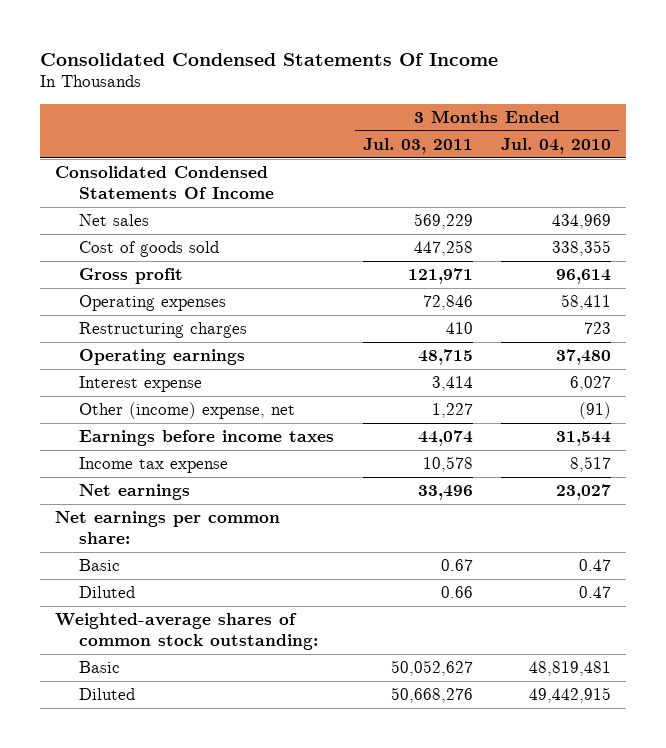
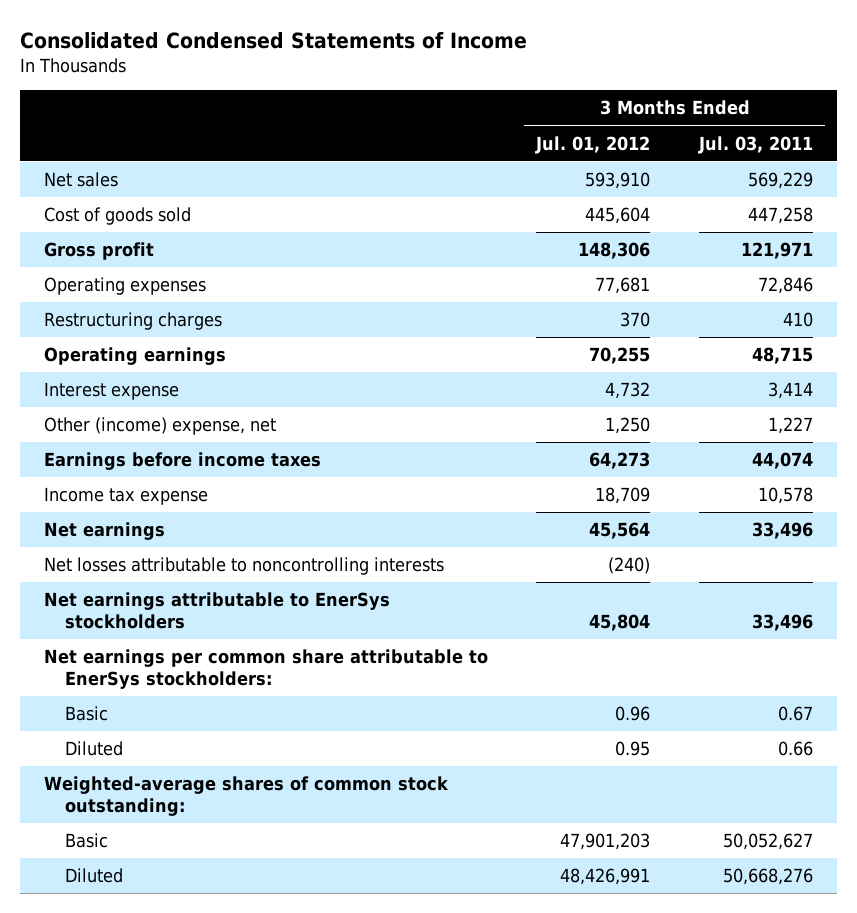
[40,52,499,66] Consolidated Condensed Statements Of Income -> [19,31,527,49] Consolidated Condensed Statements of Income
[501,137,612,154] Jul. 04, 2010 -> none
none -> [535,135,651,154] Jul. 01, 2012
[54,166,274,199] Consolidated Condensed Statements Of Income -> none
none -> [43,557,444,576] Net losses attributable to noncontrolling interests
none -> [43,592,390,629] Net earnings attributable to EnerSys stockholders
[54,511,280,544] Net earnings per common share: -> [43,649,488,689] Net earnings per common share attributable to EnerSys stockholders:

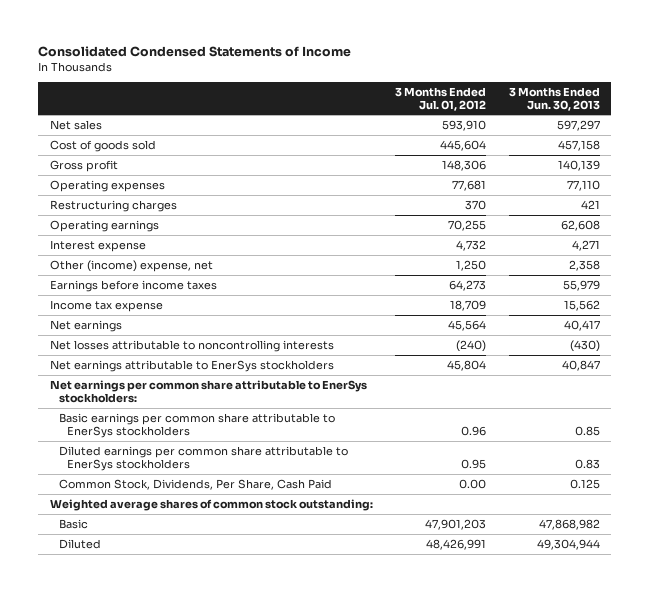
[698,135,814,154] Jul. 03, 2011 -> none
none -> [508,86,600,111] 3 Months Ended Jun. 30, 2013
[65,706,109,722] Basic -> [58,413,335,438] Basic earnings per common share attributable to EnerSys stockholders
[65,741,124,757] Diluted -> [58,446,348,471] Diluted earnings per common share attributable to EnerSys stockholders
none -> [58,479,332,491] Common Stock, Dividends, Per Share, Cash Paid
[43,776,449,816] Weighted-average shares of common stock outstanding: -> [49,499,373,512] Weighted average shares of common stock outstanding:

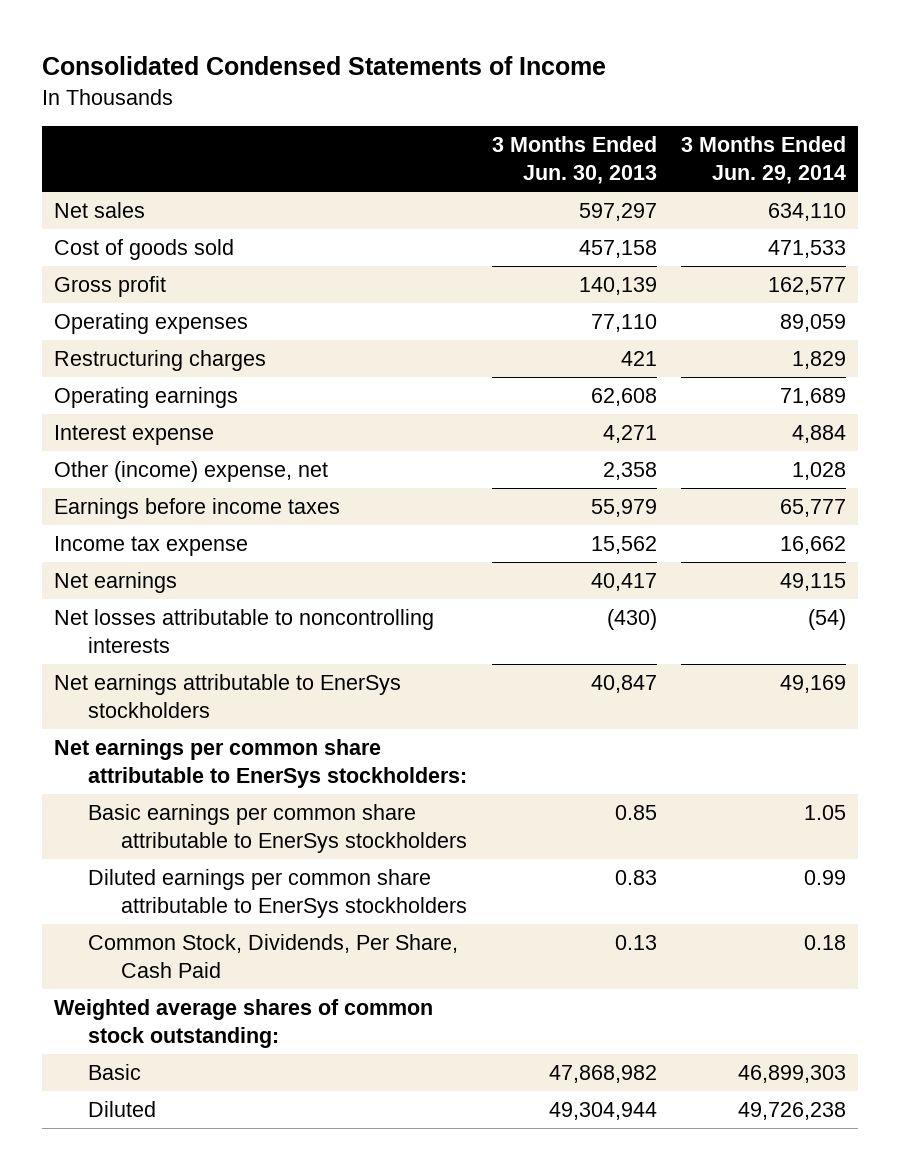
[395,86,487,111] 3 Months Ended Jul. 01, 2012 -> none
none -> [680,136,846,185] 3 Months Ended Jun. 29, 2014
[569,479,600,490] 0.125 -> [614,934,657,950] 0.13

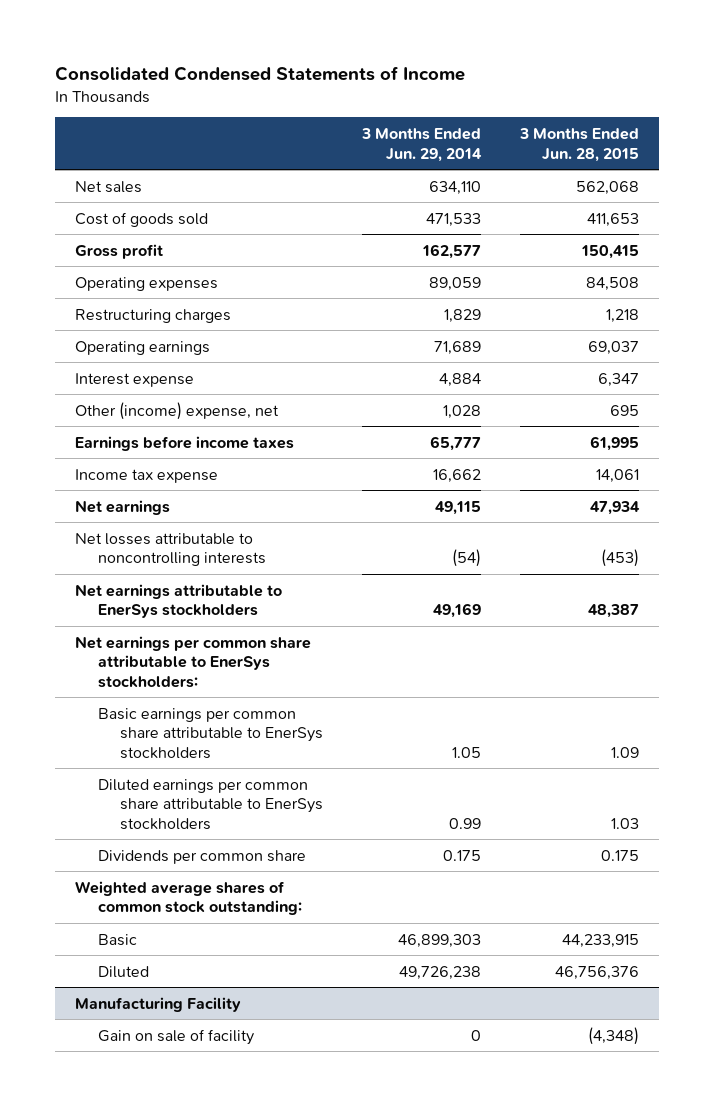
[491,136,657,185] 3 Months Ended Jun. 30, 2013 -> none
none -> [519,128,640,162] 3 Months Ended Jun. 28, 2015
[87,933,458,979] Common Stock, Dividends, Per Share, Cash Paid -> [97,849,306,864] Dividends per common share
[803,934,846,950] 0.18 -> [443,849,482,861] 0.175
none -> [74,996,241,1012] Manufacturing Facility
none -> [97,1028,254,1045] Gain on sale of facility

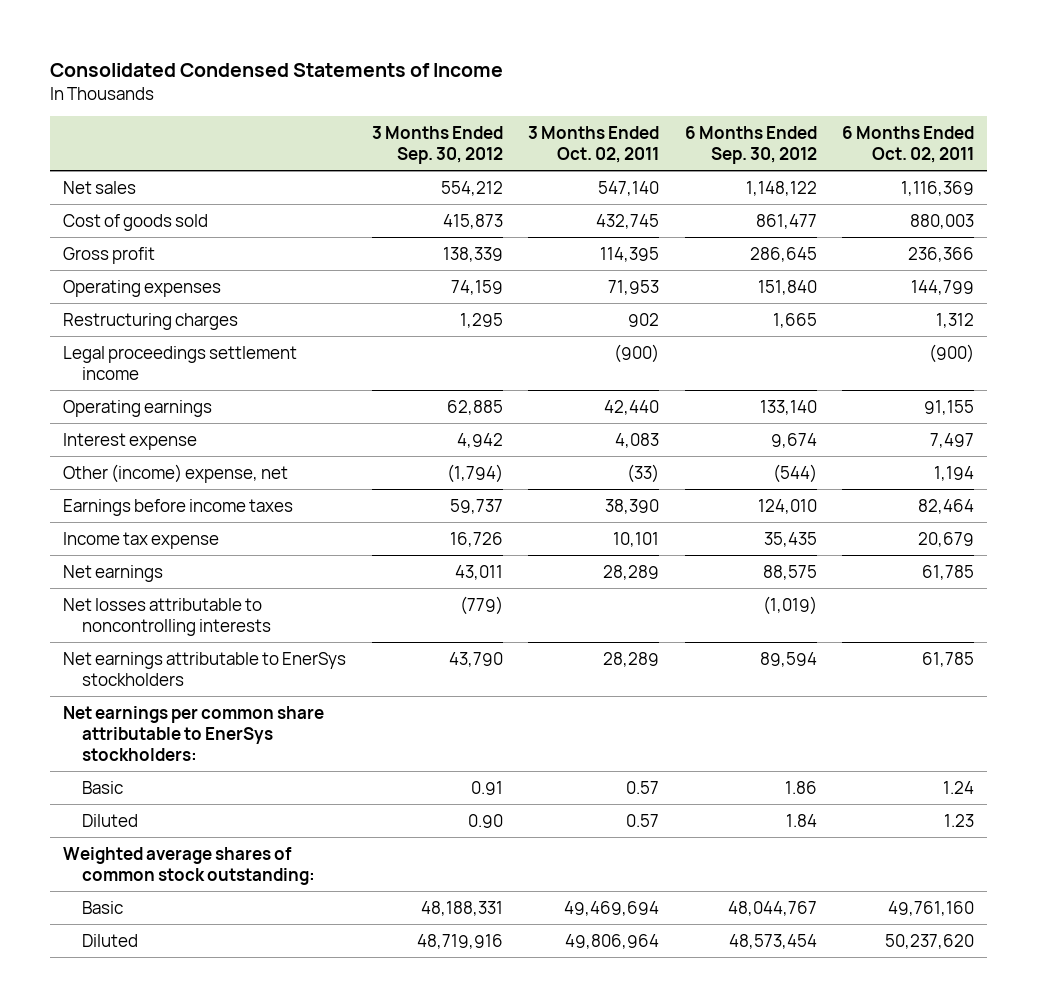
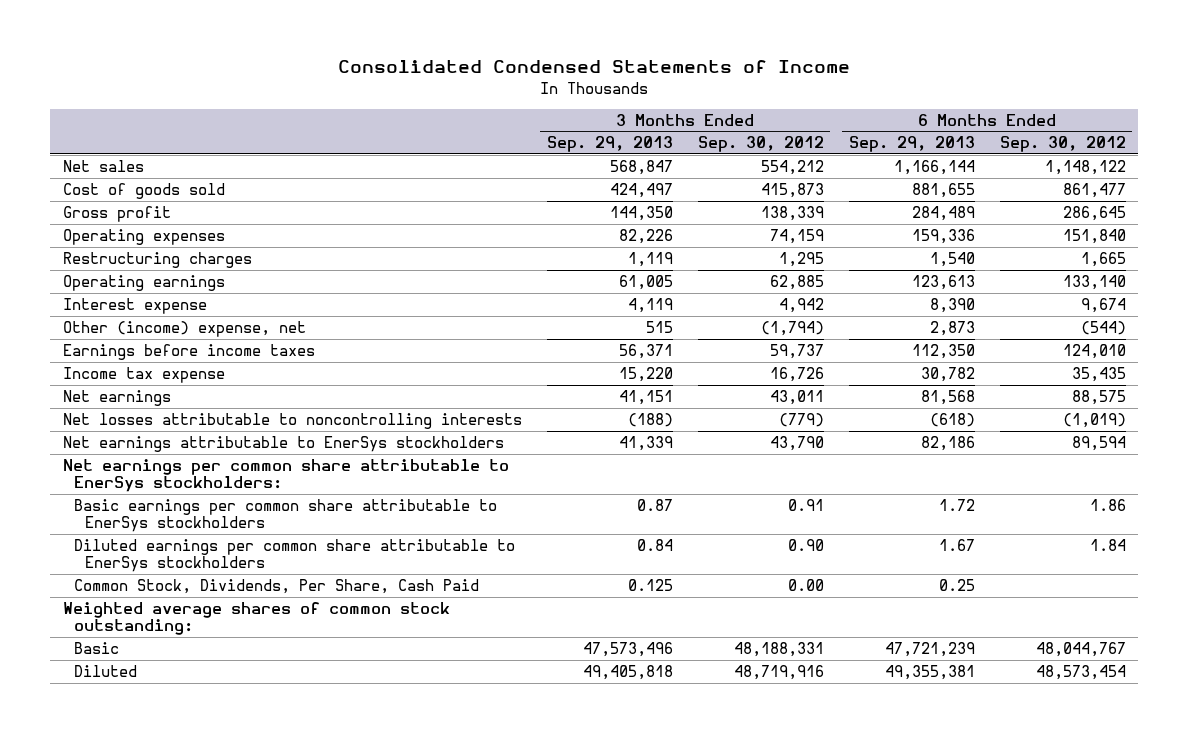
[528,125,660,164] 3 Months Ended Oct. 02, 2011 -> none
[842,125,975,164] 6 Months Ended Oct. 02, 2011 -> none
none -> [546,136,673,153] Sep. 29, 2013
none -> [848,136,975,153] Sep. 29, 2013
[63,345,298,380] Legal proceedings settlement income -> none
[81,780,123,794] Basic -> [73,499,497,533] Basic earnings per common share attributable to EnerSys stockholders
[81,813,138,827] Diluted -> [73,539,515,573] Diluted earnings per common share attributable to EnerSys stockholders
none -> [73,579,479,595] Common Stock, Dividends, Per Share, Cash Paid

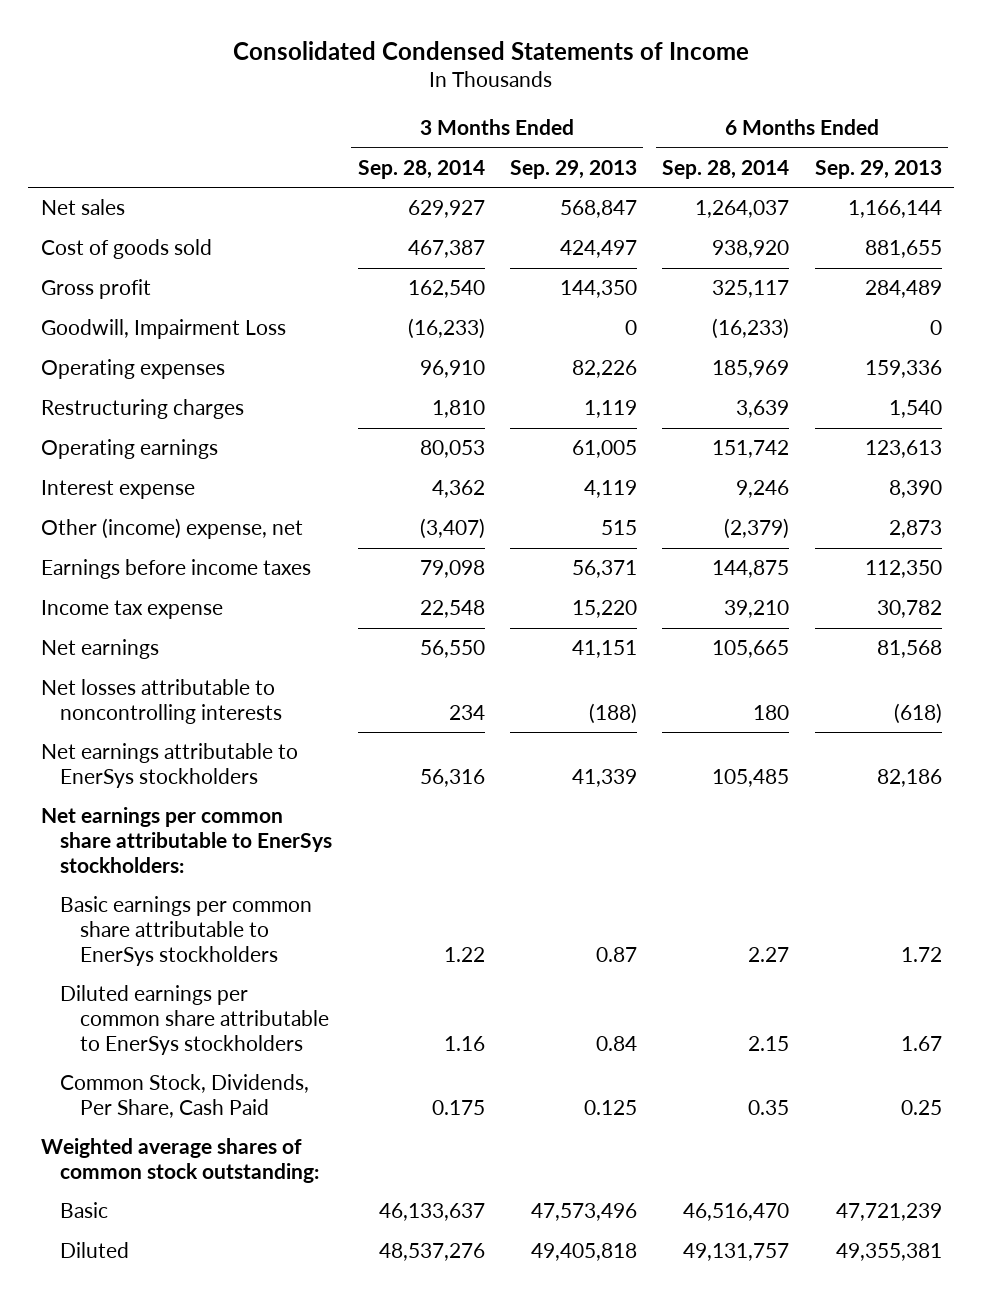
[697,136,824,153] Sep. 30, 2012 -> none
[999,136,1126,153] Sep. 30, 2012 -> none
none -> [357,159,485,179] Sep. 28, 2014
none -> [662,159,790,179] Sep. 28, 2014
none -> [40,319,286,340] Goodwill, Impairment Loss

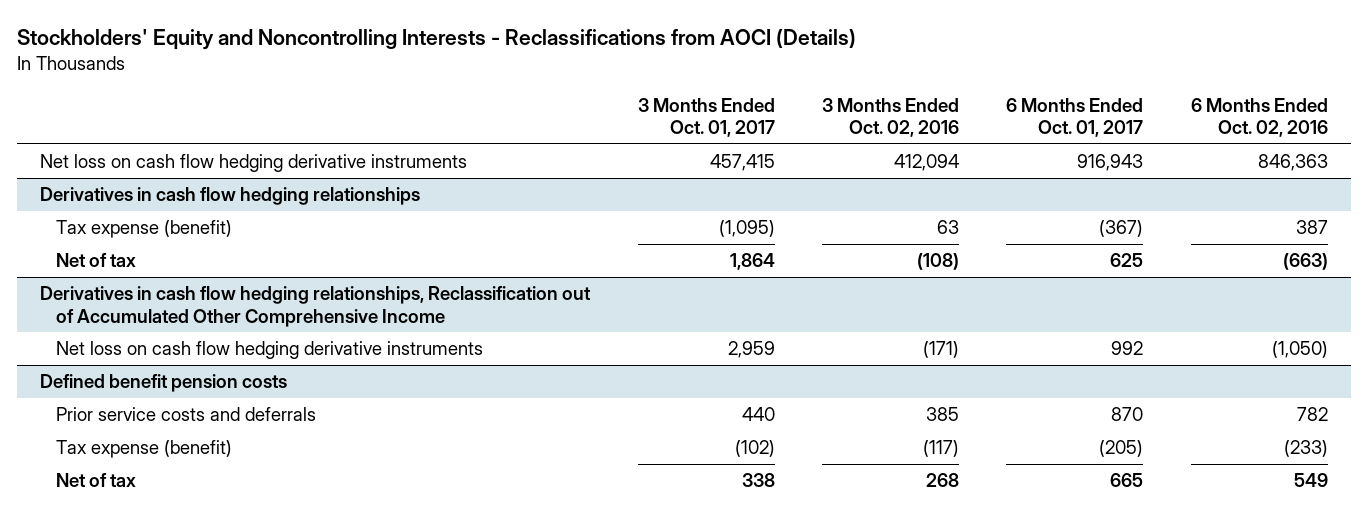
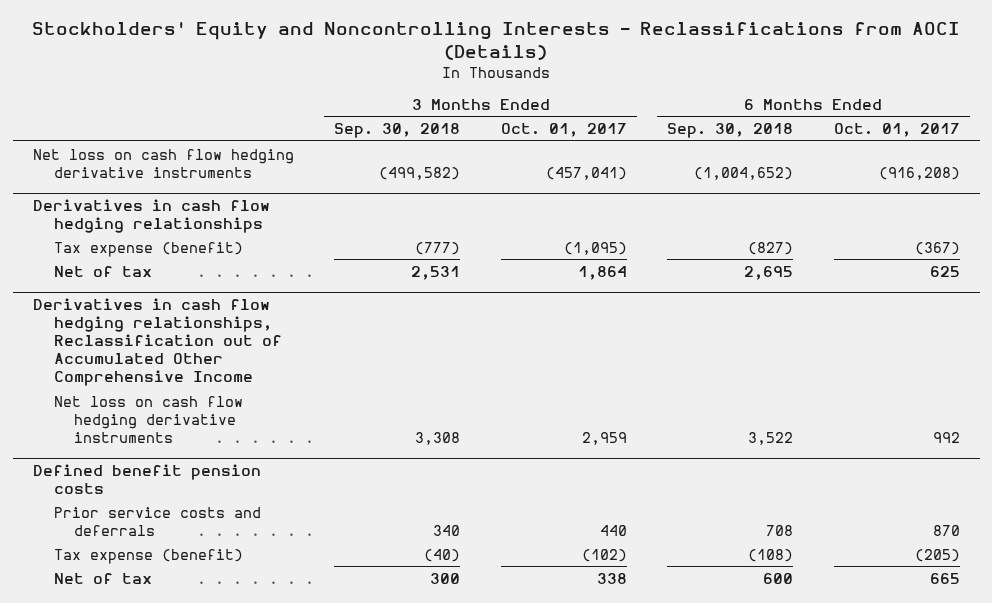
[821,97,959,138] 3 Months Ended Oct. 02, 2016 -> none
[1190,97,1328,138] 6 Months Ended Oct. 02, 2016 -> none
none -> [334,123,461,139] Sep. 30, 2018
none -> [667,123,794,139] Sep. 30, 2018
[709,154,775,172] 457,415 -> [545,166,627,180] (457,041)
[1077,154,1144,172] 916,943 -> [878,166,960,180] (916,208)

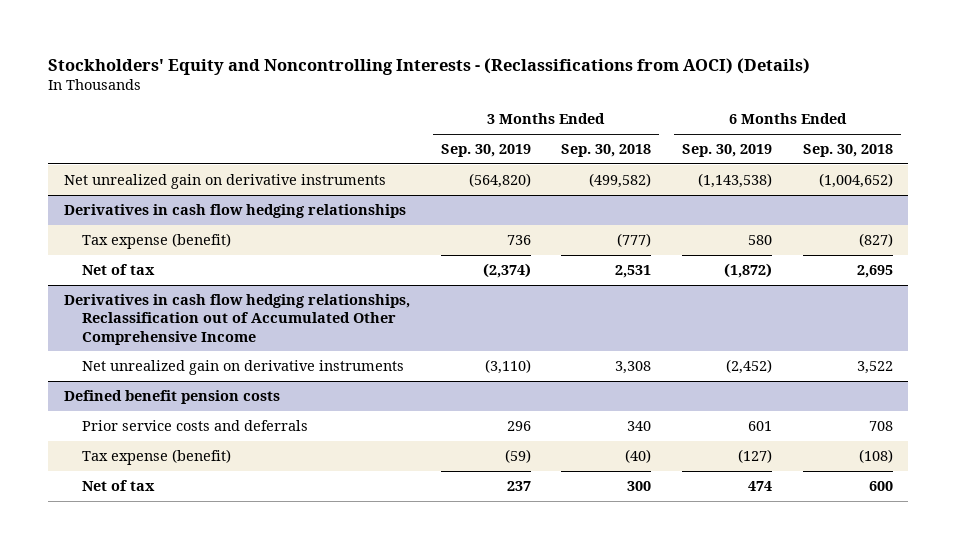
[32,22,961,61] Stockholders' Equity and Noncontrolling Interests - Reclassifications from AOCI (Details) -> [48,57,811,75] Stockholders' Equity and Noncontrolling Interests - (Reclassifications from AOCI) (Details)
[500,123,627,138] Oct. 01, 2017 -> none
[833,123,960,138] Oct. 01, 2017 -> none
none -> [440,144,531,158] Sep. 30, 2019
none -> [682,144,773,158] Sep. 30, 2019
[32,148,294,178] Net loss on cash flow hedging derivative instruments -> [63,173,386,189] Net unrealized gain on derivative instruments
[53,395,243,443] Net loss on cash flow hedging derivative instruments -> [81,359,404,375] Net unrealized gain on derivative instruments

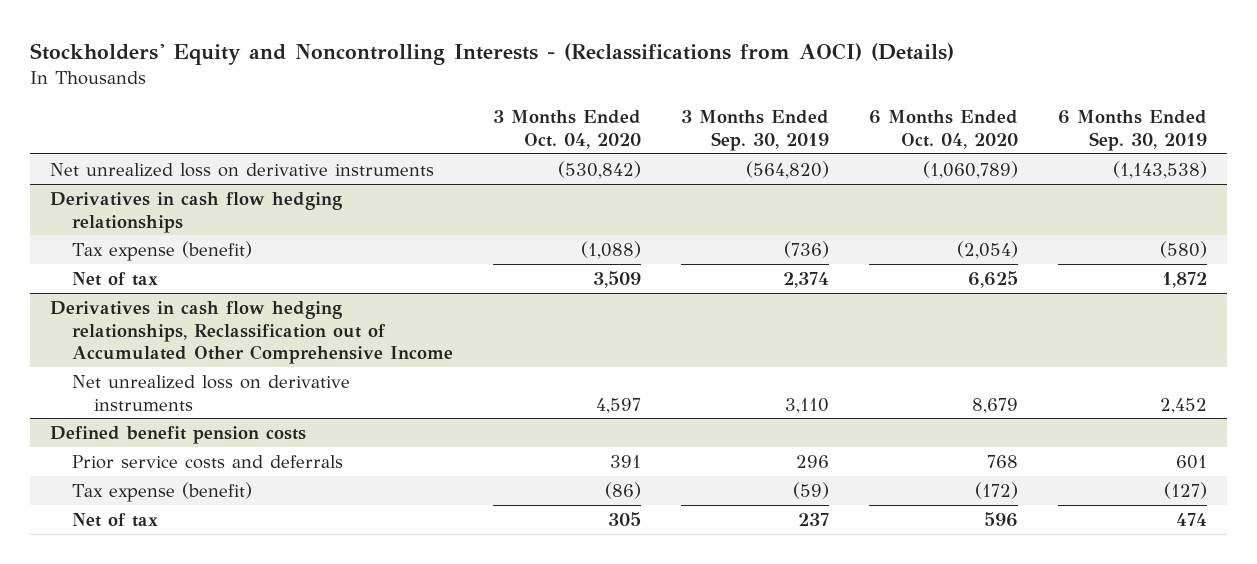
[561,144,652,158] Sep. 30, 2018 -> none
[802,144,893,158] Sep. 30, 2018 -> none
none -> [492,109,641,149] 3 Months Ended Oct. 04, 2020
none -> [869,109,1019,149] 6 Months Ended Oct. 04, 2020
[63,173,386,189] Net unrealized gain on derivative instruments -> [49,162,434,177] Net unrealized loss on derivative instruments
[506,234,531,245] 736 -> [784,240,830,258] (736)
[748,234,773,245] 580 -> [1160,240,1208,258] (580)
[482,262,531,278] (2,374) -> [783,271,830,288] 2,374
[724,262,773,278] (1,872) -> [1162,271,1208,288] 1,872
[81,359,404,375] Net unrealized gain on derivative instruments -> [71,374,350,411] Net unrealized loss on derivative instruments
[484,358,531,374] (3,110) -> [785,397,830,414] 3,110
[726,358,773,374] (2,452) -> [1160,397,1208,414] 2,452

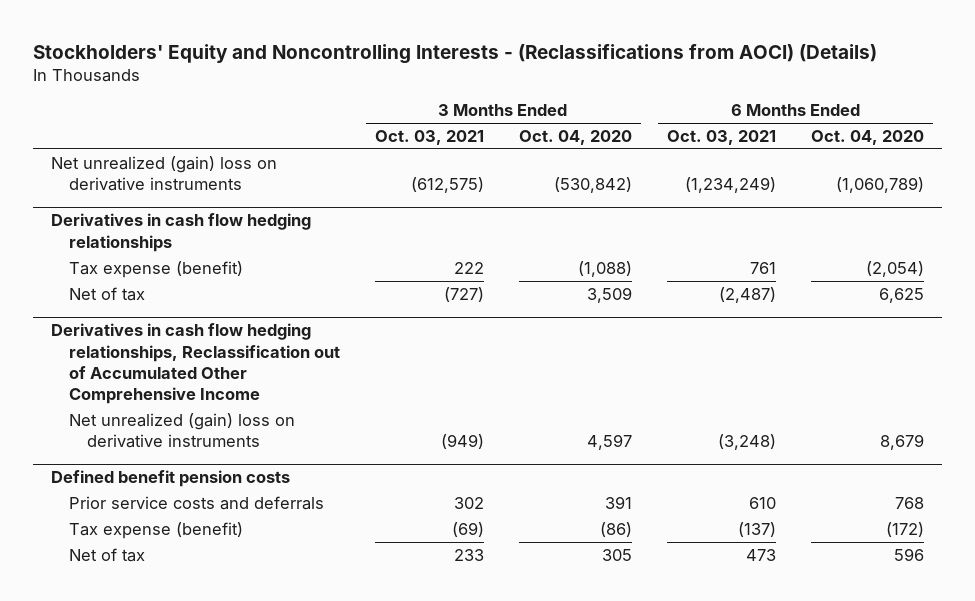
[681,109,830,151] 3 Months Ended Sep. 30, 2019 -> none
[1058,109,1208,151] 6 Months Ended Sep. 30, 2019 -> none
none -> [374,129,484,145] Oct. 03, 2021
none -> [667,129,777,145] Oct. 03, 2021
[49,162,434,177] Net unrealized loss on derivative instruments -> [50,155,277,192] Net unrealized (gain) loss on derivative instruments
[71,374,350,411] Net unrealized loss on derivative instruments -> [68,412,295,449] Net unrealized (gain) loss on derivative instruments

